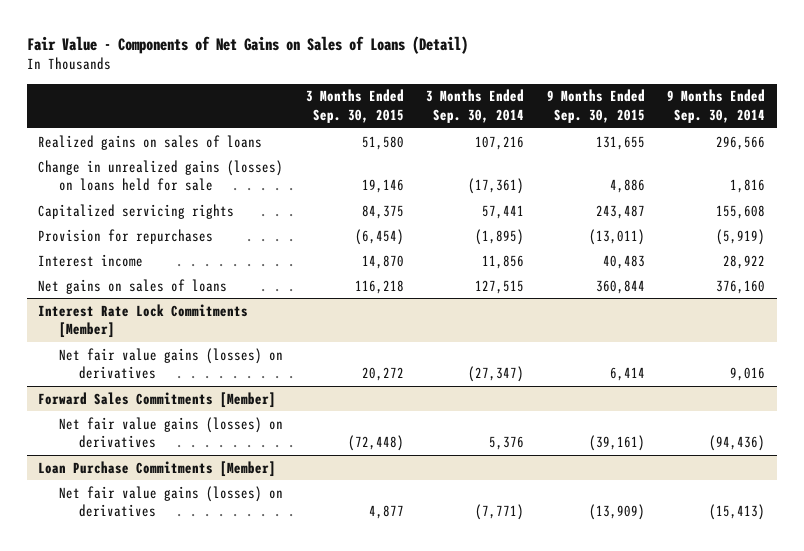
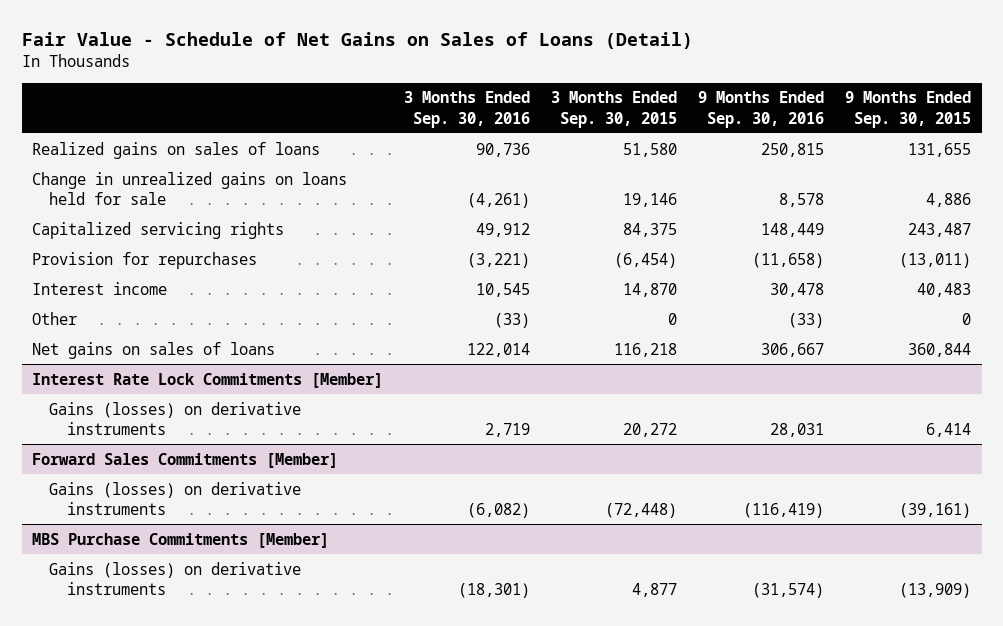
[27,35,469,54] Fair Value - Components of Net Gains on Sales of Loans (Detail) -> [21,31,693,49] Fair Value - Schedule of Net Gains on Sales of Loans (Detail)
[426,89,525,123] 3 Months Ended Sep. 30, 2014 -> none
[667,89,766,123] 9 Months Ended Sep. 30, 2014 -> none
none -> [404,91,531,128] 3 Months Ended Sep. 30, 2016
none -> [698,91,825,128] 9 Months Ended Sep. 30, 2016
[38,159,284,192] Change in unrealized gains (losses) on loans held for sale -> [32,171,348,205] Change in unrealized gains on loans held for sale
none -> [32,311,78,325] Other
[58,347,283,380] Net fair value gains (losses) on derivatives -> [49,401,302,435] Gains (losses) on derivative instruments
[58,416,283,449] Net fair value gains (losses) on derivatives -> [49,481,302,515] Gains (losses) on derivative instruments
[38,460,277,477] Loan Purchase Commitments [Member] -> [32,532,330,548] MBS Purchase Commitments [Member]
[58,485,283,518] Net fair value gains (losses) on derivatives -> [49,561,302,595] Gains (losses) on derivative instruments

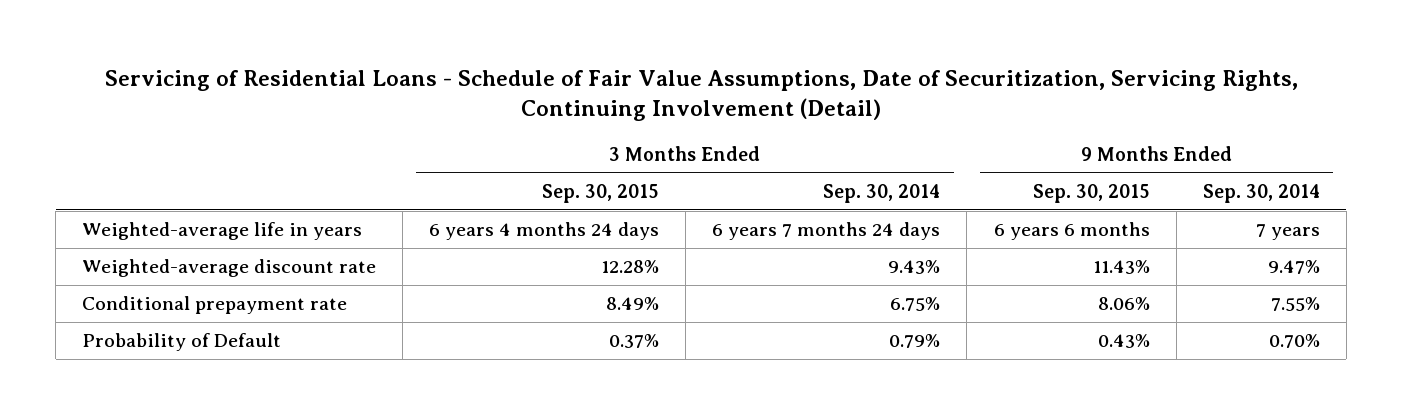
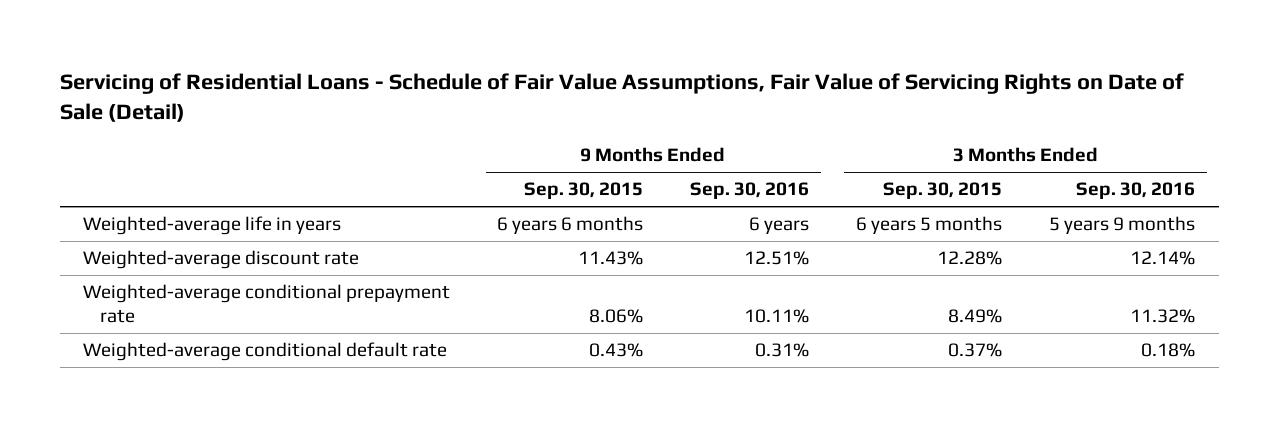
[104,69,1298,122] Servicing of Residential Loans - Schedule of Fair Value Assumptions, Date of Securitization, Servicing Rights, Continuing Involvement (Detail) -> [59,73,1184,122] Servicing of Residential Loans - Schedule of Fair Value Assumptions, Fair Value of Servicing Rights on Date of Sale (Detail)
[823,184,941,204] Sep. 30, 2014 -> none
[1202,184,1320,204] Sep. 30, 2014 -> none
none -> [690,182,810,200] Sep. 30, 2016
none -> [1076,182,1196,200] Sep. 30, 2016
[429,222,660,241] 6 years 4 months 24 days -> [856,216,1003,235] 6 years 5 months
[82,296,348,315] Conditional prepayment rate -> [83,284,451,324] Weighted-average conditional prepayment rate
[82,333,282,352] Probability of Default -> [83,342,448,362] Weighted-average conditional default rate

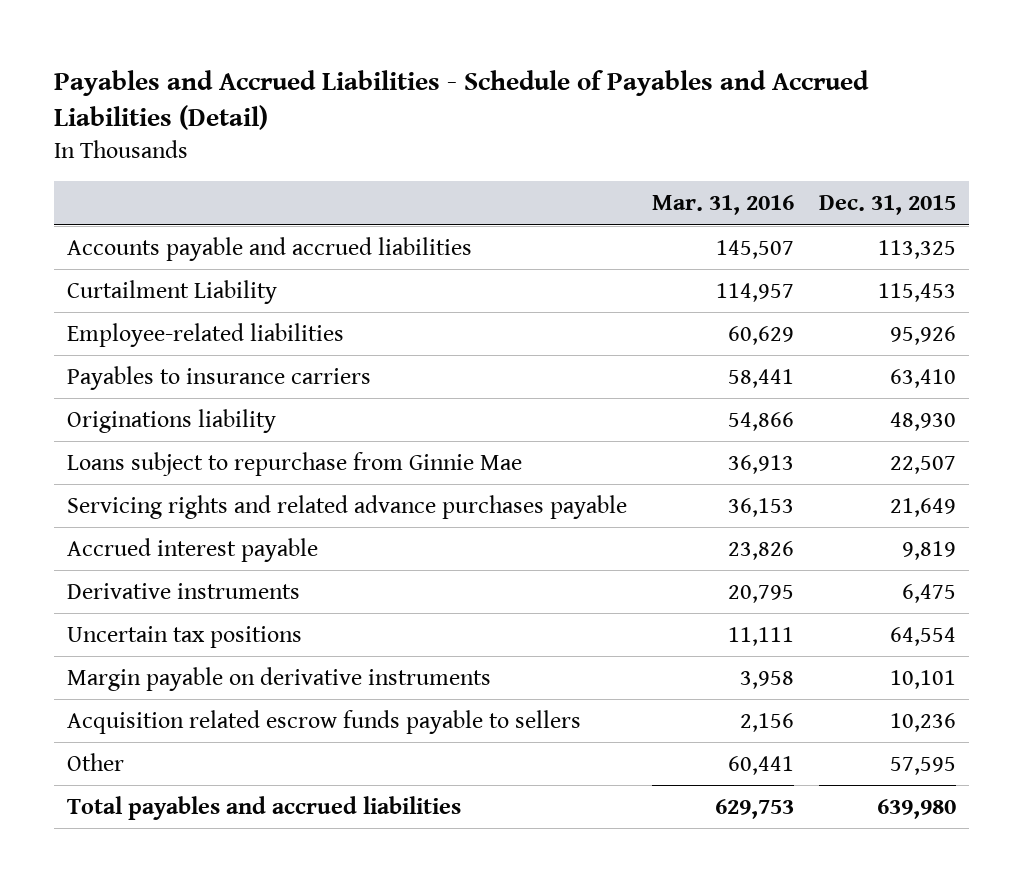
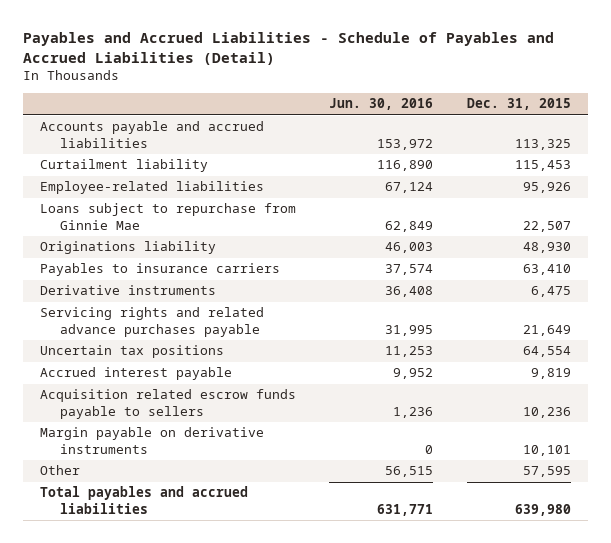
[651,195,794,216] Mar. 31, 2016 -> none
none -> [329,98,434,111] Jun. 30, 2016
[66,279,277,304] Curtailment Liability -> [39,159,208,173] Curtailment liability
[66,408,276,433] Originations liability -> [39,241,216,255] Originations liability
[66,365,371,390] Payables to insurance carriers -> [39,263,280,277] Payables to insurance carriers
[66,494,627,519] Servicing rights and related advance purchases payable -> [39,307,264,338] Servicing rights and related advance purchases payable
[66,537,318,562] Accrued interest payable -> [39,367,232,381] Accrued interest payable
[66,666,491,691] Margin payable on derivative instruments -> [39,427,264,455] Margin payable on derivative instruments

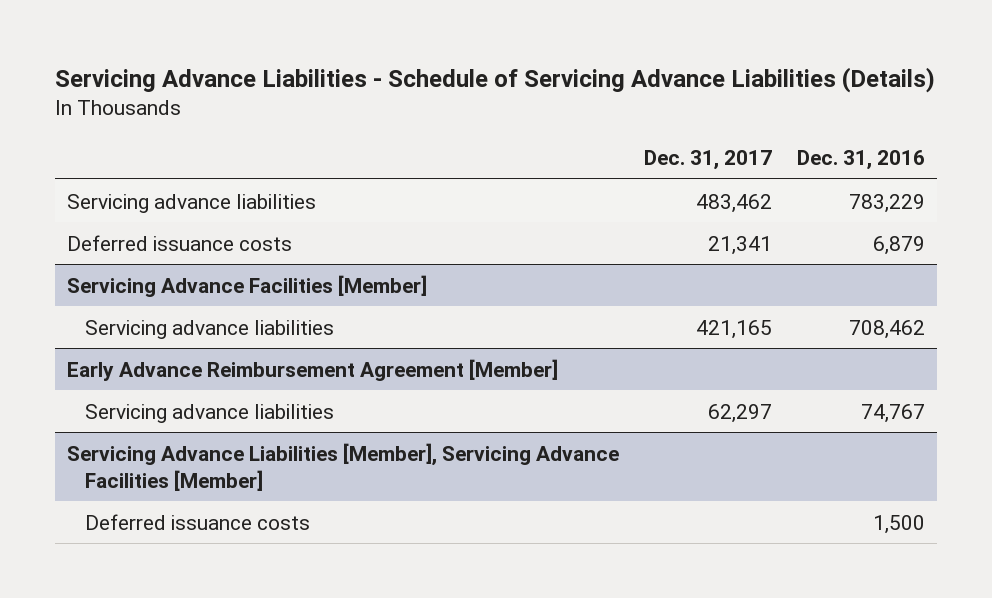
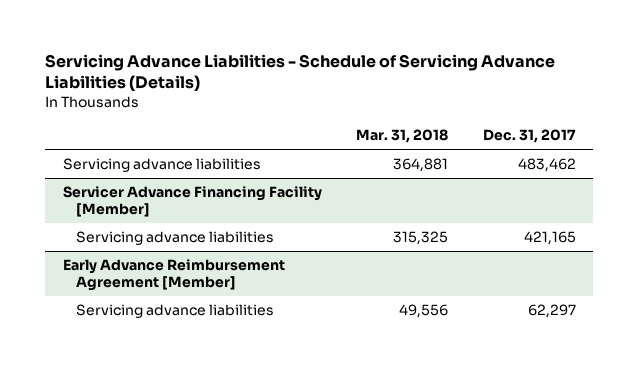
[796,150,925,171] Dec. 31, 2016 -> none
none -> [356,129,449,144] Mar. 31, 2018
[67,234,293,251] Deferred issuance costs -> none
[67,274,428,297] Servicing Advance Facilities [Member] -> [62,186,322,218] Servicer Advance Financing Facility [Member]
[67,442,620,491] Servicing Advance Liabilities [Member], Servicing Advance Facilities [Member] -> none
[85,513,311,530] Deferred issuance costs -> none

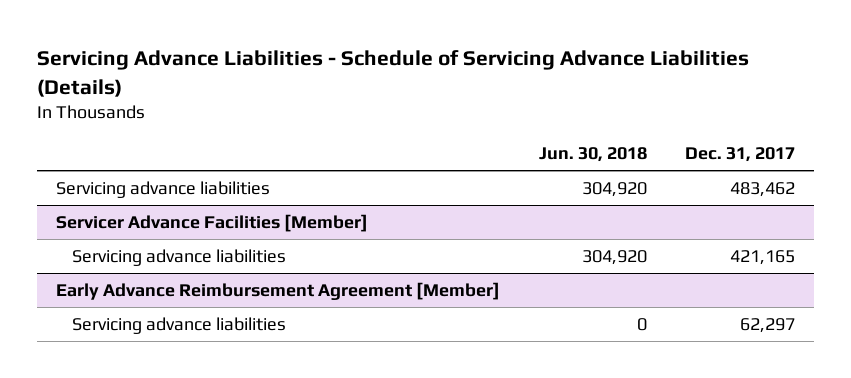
[356,129,449,144] Mar. 31, 2018 -> none
none -> [538,147,647,163] Jun. 30, 2018
[62,186,322,218] Servicer Advance Financing Facility [Member] -> [56,213,369,232] Servicer Advance Facilities [Member]

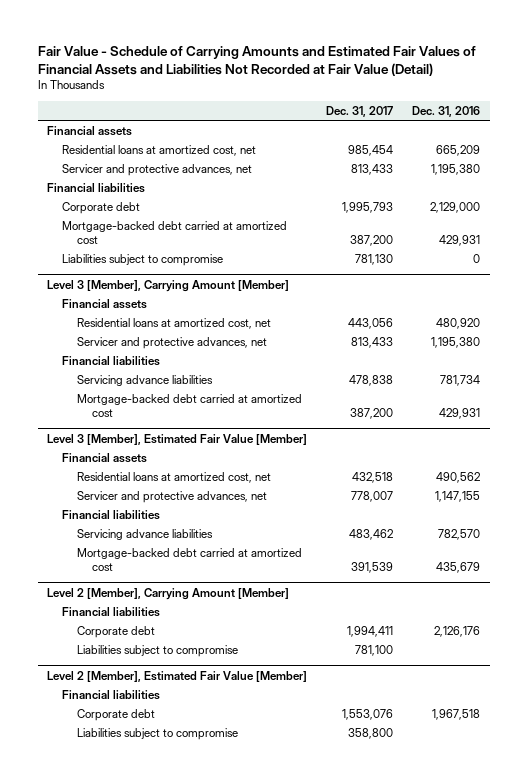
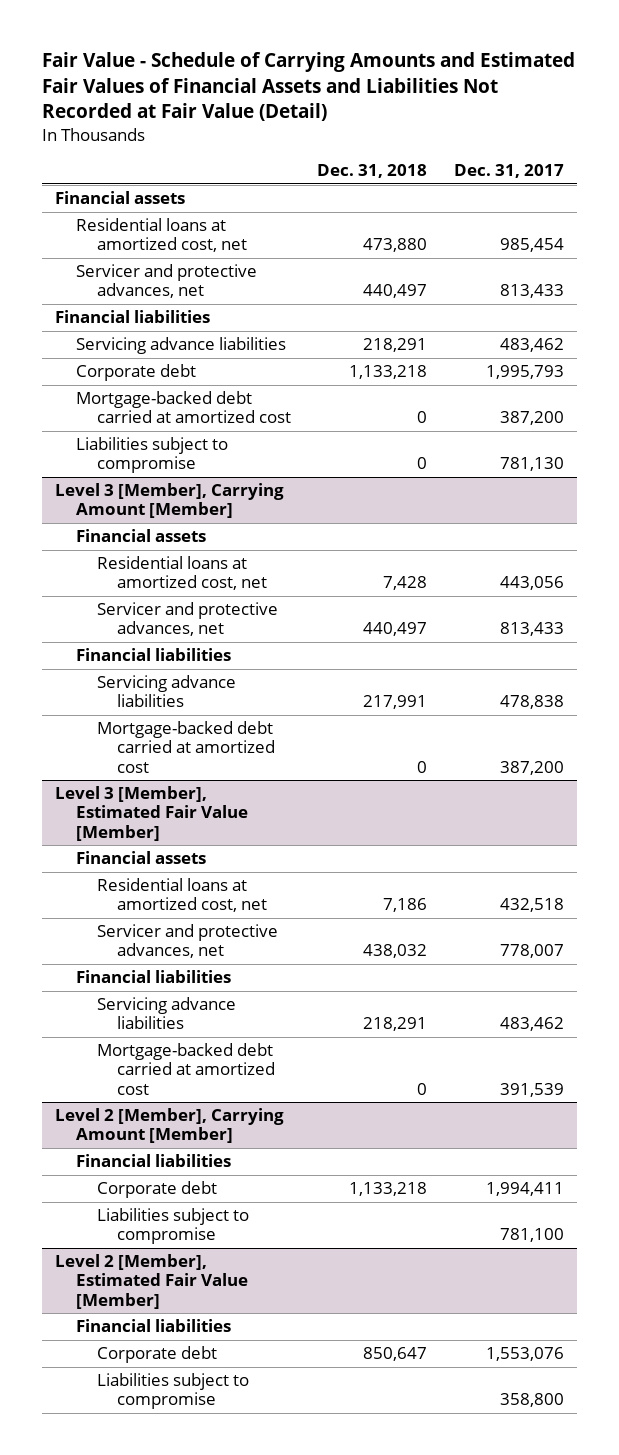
[412,105,481,117] Dec. 31, 2016 -> none
none -> [317,164,428,179] Dec. 31, 2018
none -> [75,337,286,355] Servicing advance liabilities

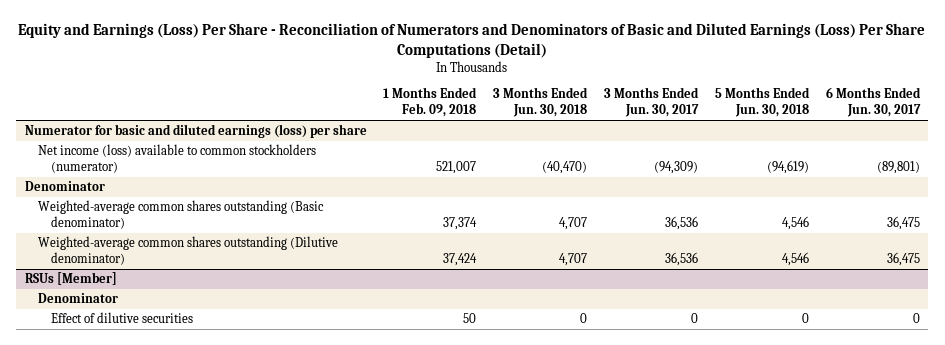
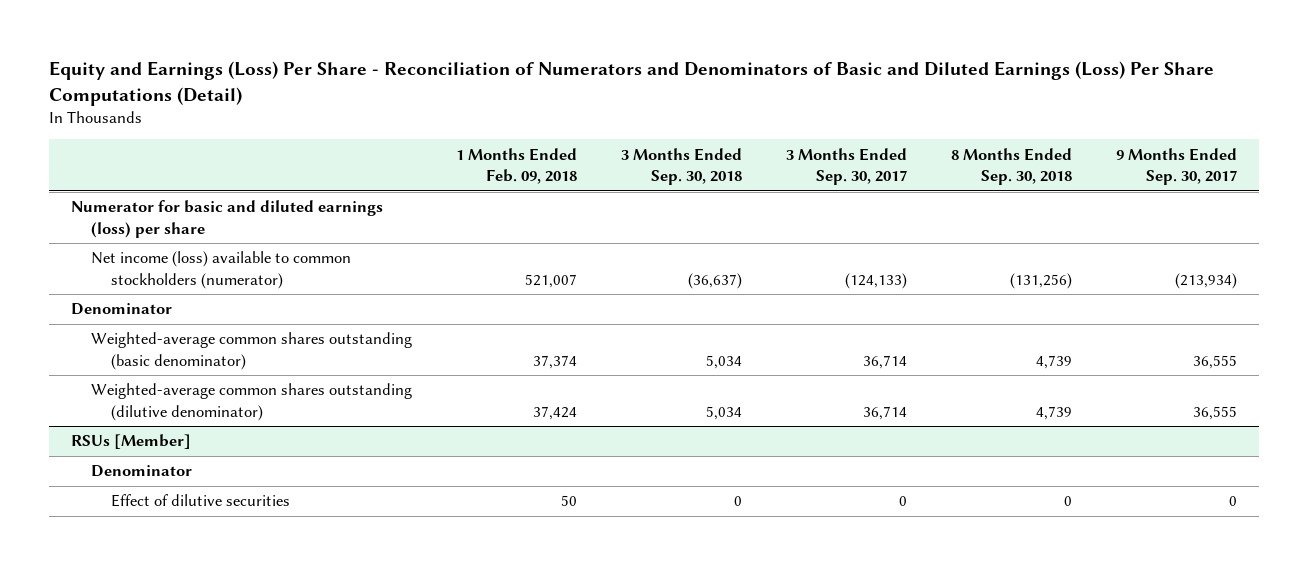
[493,87,589,118] 3 Months Ended Jun. 30, 2018 -> none
[604,87,700,118] 3 Months Ended Jun. 30, 2017 -> none
[715,87,811,118] 5 Months Ended Jun. 30, 2018 -> none
[826,87,922,118] 6 Months Ended Jun. 30, 2017 -> none
none -> [621,147,743,186] 3 Months Ended Sep. 30, 2018
none -> [786,147,908,186] 3 Months Ended Sep. 30, 2017
none -> [951,147,1073,186] 8 Months Ended Sep. 30, 2018
none -> [1116,147,1238,186] 9 Months Ended Sep. 30, 2017
[37,200,324,230] Weighted-average common shares outstanding (Basic denominator) -> [90,332,412,370] Weighted-average common shares outstanding (basic denominator)
[37,236,338,266] Weighted-average common shares outstanding (Dilutive denominator) -> [90,383,412,421] Weighted-average common shares outstanding (dilutive denominator)

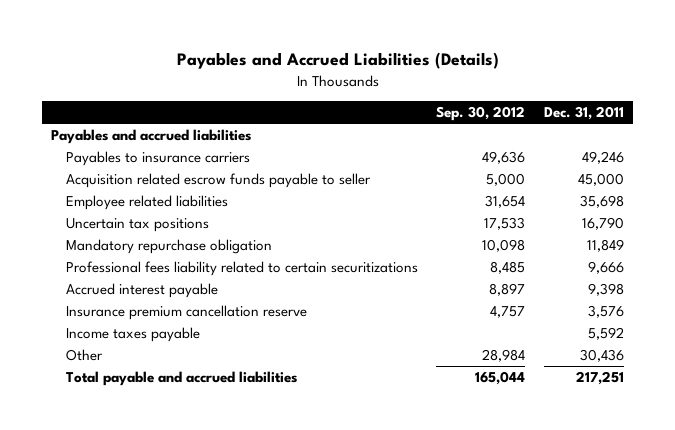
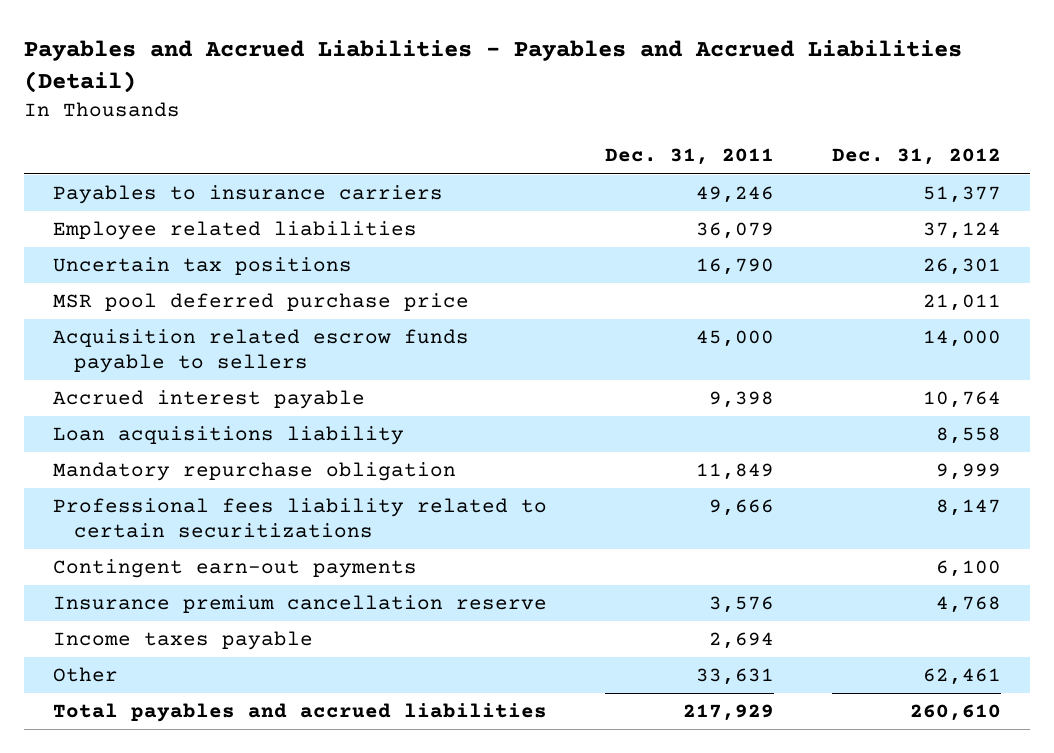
[176,52,499,70] Payables and Accrued Liabilities (Details) -> [23,40,962,94] Payables and Accrued Liabilities - Payables and Accrued Liabilities (Detail)
[436,105,526,121] Sep. 30, 2012 -> none
none -> [831,148,1001,166] Dec. 31, 2012
[51,129,252,145] Payables and accrued liabilities -> none
[65,173,371,189] Acquisition related escrow funds payable to seller -> none
[579,195,624,209] 35,698 -> [695,222,774,240] 36,079
none -> [52,293,469,312] MSR pool deferred purchase price
none -> [52,329,469,374] Acquisition related escrow funds payable to sellers
[65,283,218,299] Accrued interest payable -> [52,390,365,410] Accrued interest payable
none -> [52,426,404,446] Loan acquisitions liability
none -> [52,559,417,579] Contingent earn-out payments
[587,327,624,341] 5,592 -> [708,632,774,650] 2,694
[579,349,624,363] 30,436 -> [695,668,774,686] 33,631
[65,371,297,387] Total payable and accrued liabilities -> [52,703,547,723] Total payables and accrued liabilities
[575,371,624,386] 217,251 -> [682,704,774,722] 217,929

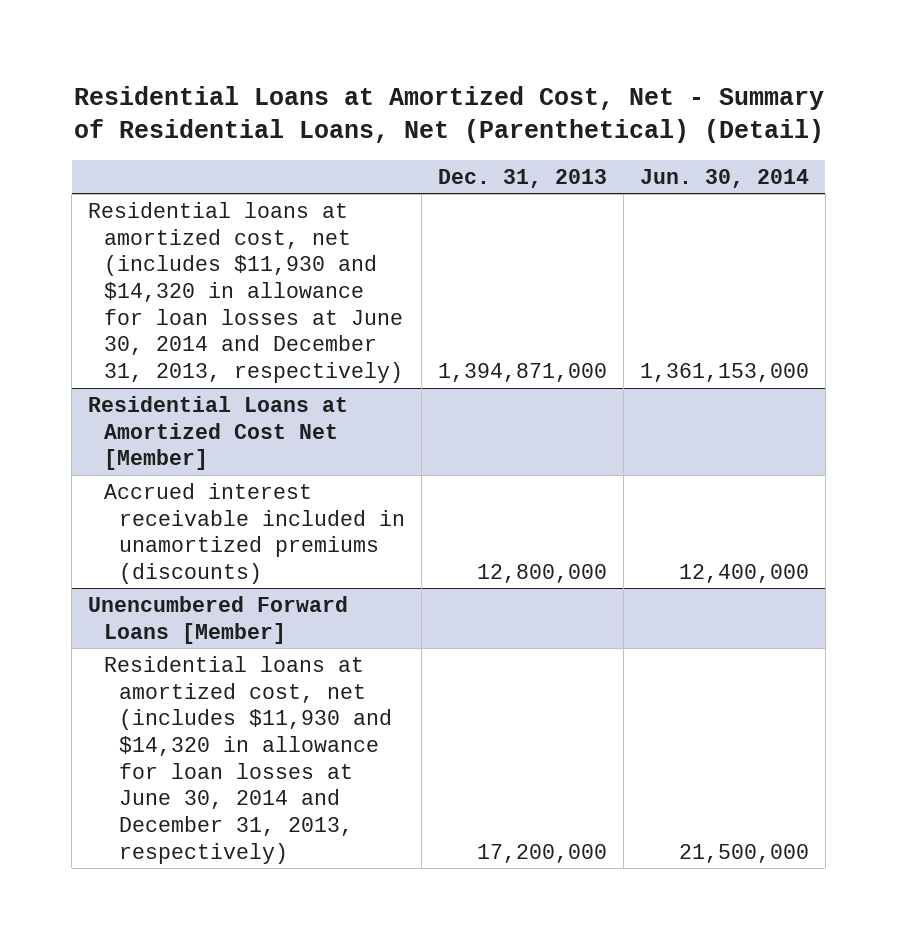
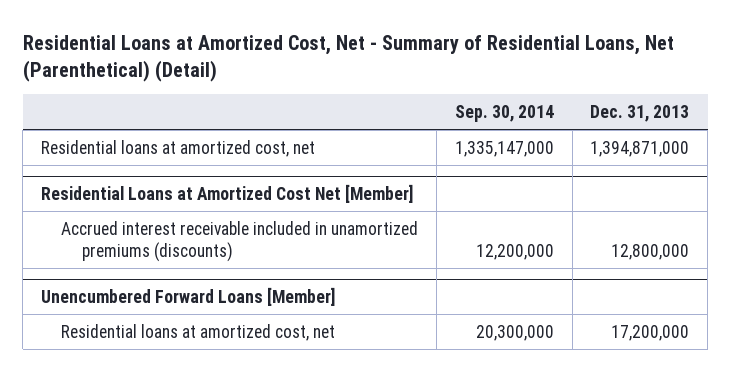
[639,168,809,188] Jun. 30, 2014 -> none
none -> [454,104,554,122] Sep. 30, 2014
[88,201,403,383] Residential loans at amortized cost, net (includes $11,930 and $14,320 in allowance for loan losses at June 30, 2014 and December 31, 2013, respectively) -> [41,139,316,157] Residential loans at amortized cost, net
[103,655,392,864] Residential loans at amortized cost, net (includes $11,930 and $14,320 in allowance for loan losses at June 30, 2014 and December 31, 2013, respectively) -> [61,323,336,341] Residential loans at amortized cost, net

